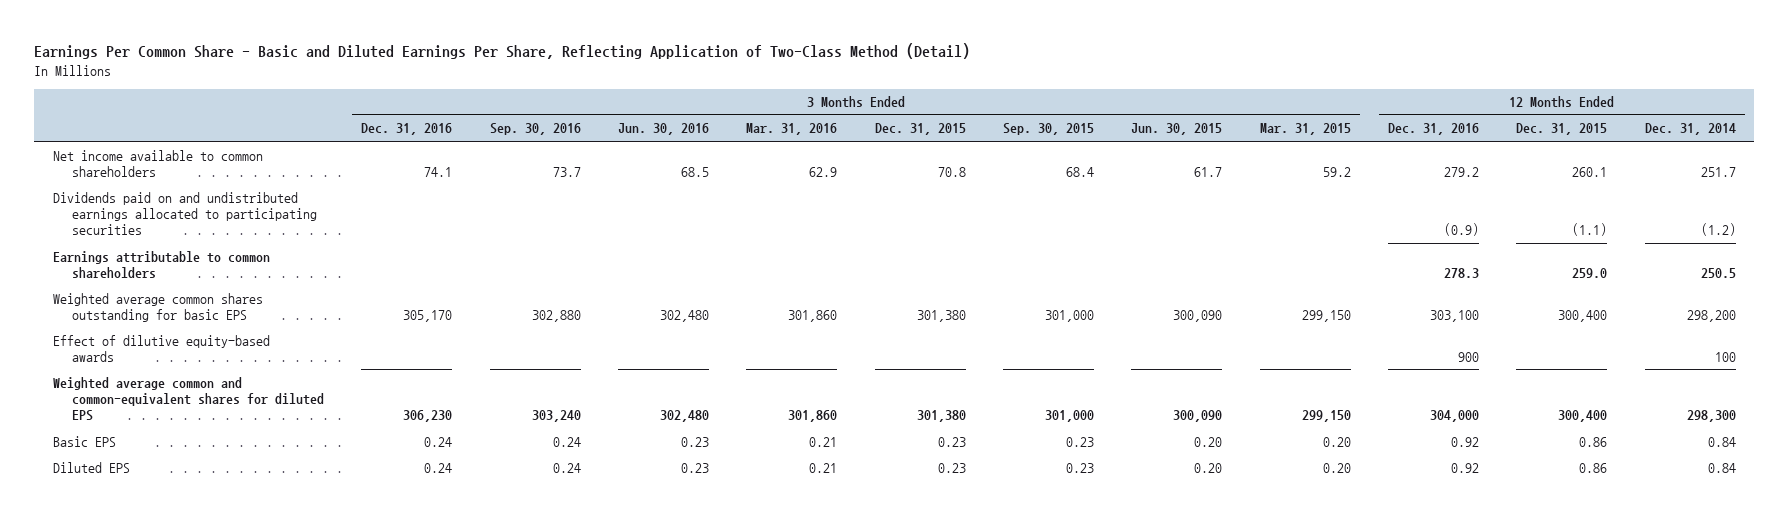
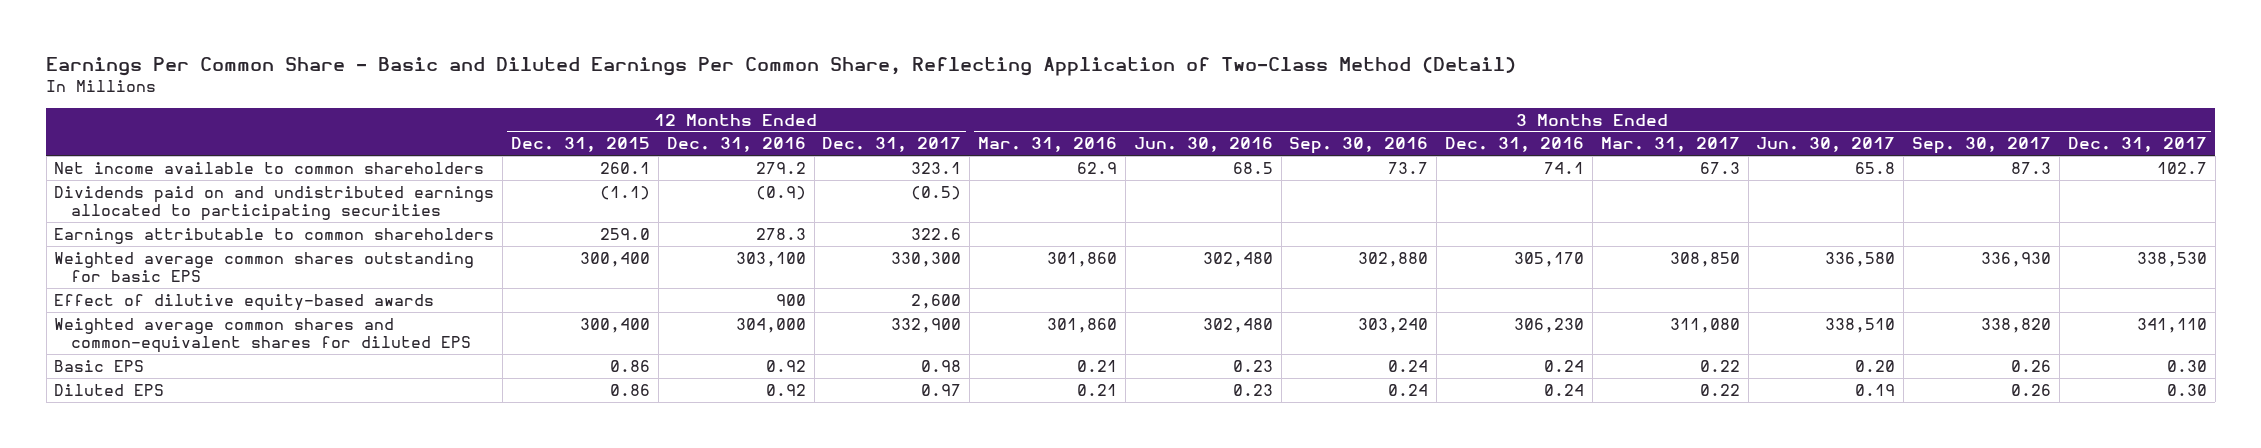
[34,42,971,59] Earnings Per Common Share - Basic and Diluted Earnings Per Share, Reflecting Application of Two-Class Method (Detail) -> [46,56,1517,76] Earnings Per Common Share - Basic and Diluted Earnings Per Common Share, Reflecting Application of Two-Class Method (Detail)
[874,123,966,136] Dec. 31, 2015 -> none
[1003,123,1095,136] Sep. 30, 2015 -> none
[1131,123,1223,136] Jun. 30, 2015 -> none
[1259,123,1351,136] Mar. 31, 2015 -> none
[1644,123,1736,136] Dec. 31, 2014 -> none
none -> [822,137,962,153] Dec. 31, 2017
none -> [1600,137,1740,153] Mar. 31, 2017
none -> [1756,137,1896,153] Jun. 30, 2017
none -> [1912,137,2052,155] Sep. 30, 2017
none -> [2067,137,2207,153] Dec. 31, 2017
[52,376,325,422] Weighted average common and common-equivalent shares for diluted EPS -> [54,317,471,354] Weighted average common shares and common-equivalent shares for diluted EPS

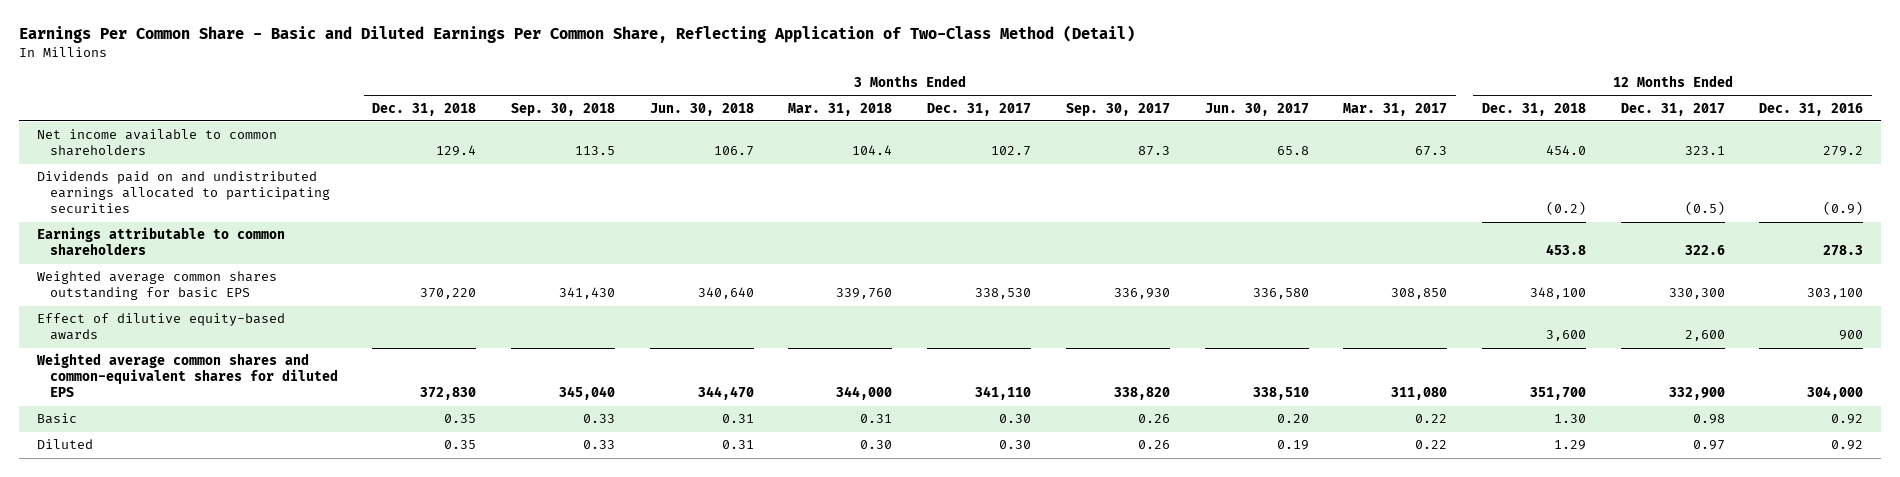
[511,137,651,153] Dec. 31, 2015 -> none
[978,137,1118,153] Mar. 31, 2016 -> none
[1133,137,1273,153] Jun. 30, 2016 -> none
[1289,137,1429,155] Sep. 30, 2016 -> none
[1445,137,1585,153] Dec. 31, 2016 -> none
none -> [372,102,477,116] Dec. 31, 2018
none -> [511,102,616,116] Sep. 30, 2018
none -> [649,102,754,116] Jun. 30, 2018
none -> [788,102,893,116] Mar. 31, 2018
none -> [1482,102,1587,116] Dec. 31, 2018
[54,359,145,372] Basic EPS -> [36,413,77,425] Basic
[54,383,165,396] Diluted EPS -> [36,439,93,450] Diluted

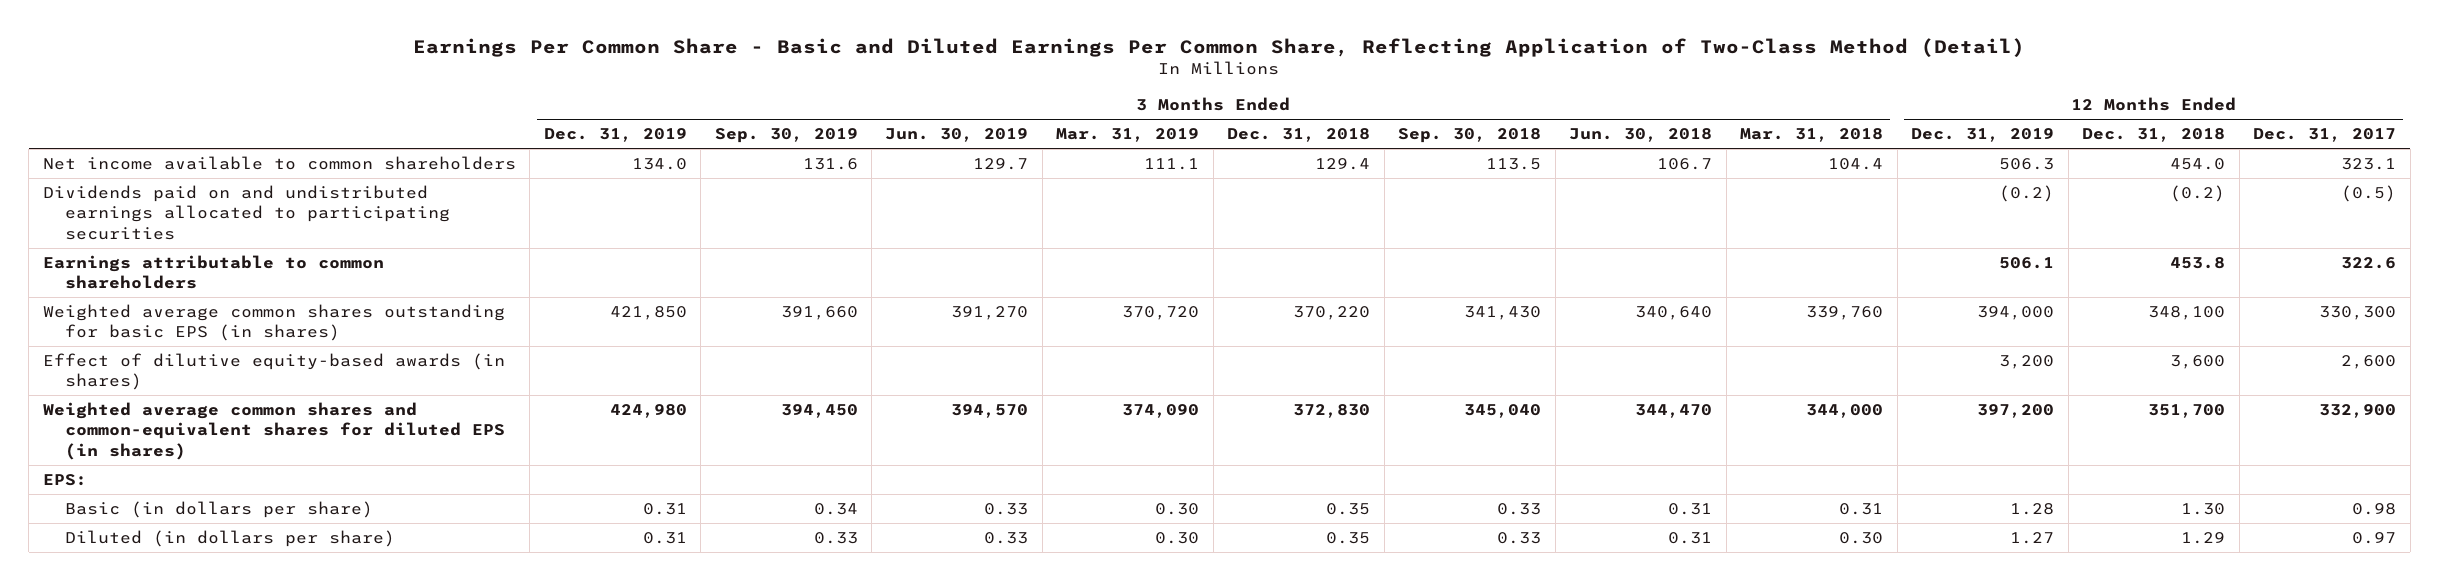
[927,102,1032,116] Dec. 31, 2017 -> none
[1065,102,1170,116] Sep. 30, 2017 -> none
[1204,102,1309,116] Jun. 30, 2017 -> none
[1343,102,1448,116] Mar. 31, 2017 -> none
[1759,102,1864,116] Dec. 31, 2016 -> none
none -> [543,128,687,143] Dec. 31, 2019
none -> [714,128,858,144] Sep. 30, 2019
none -> [885,128,1029,143] Jun. 30, 2019
none -> [1056,128,1200,143] Mar. 31, 2019
none -> [1911,128,2055,143] Dec. 31, 2019
[36,271,277,301] Weighted average common shares outstanding for basic EPS -> [42,304,505,342] Weighted average common shares outstanding for basic EPS (in shares)
[36,313,285,341] Effect of dilutive equity-based awards -> [42,353,505,391] Effect of dilutive equity-based awards (in shares)
[35,353,338,398] Weighted average common shares and common-equivalent shares for diluted EPS -> [42,402,506,460] Weighted average common shares and common-equivalent shares for diluted EPS (in shares)
none -> [42,474,87,487] EPS:
[36,413,77,425] Basic -> [65,501,374,519] Basic (in dollars per share)
[36,439,93,450] Diluted -> [65,530,396,548] Diluted (in dollars per share)

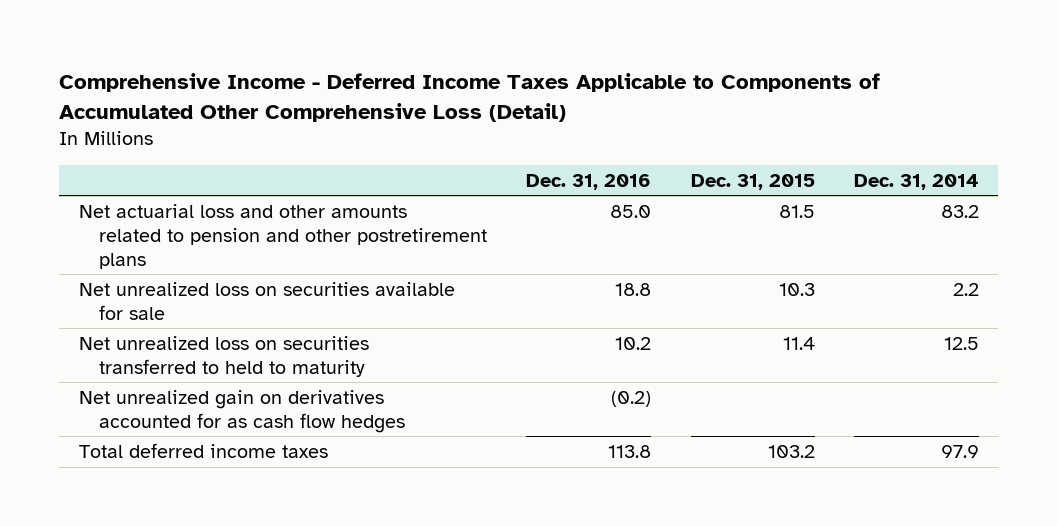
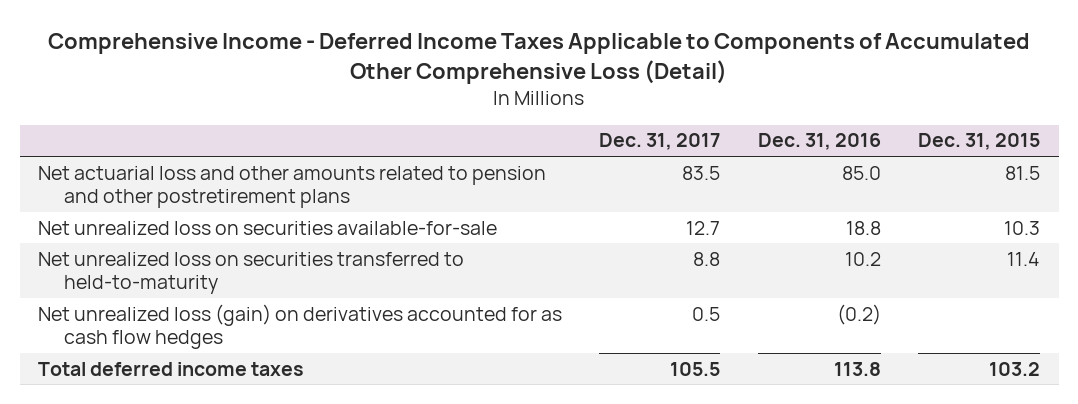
[853,173,979,190] Dec. 31, 2014 -> none
none -> [599,133,721,151] Dec. 31, 2017
[78,281,455,320] Net unrealized loss on securities available for sale -> [38,220,498,235] Net unrealized loss on securities available-for-sale
[78,335,369,377] Net unrealized loss on securities transferred to held to maturity -> [38,251,465,294] Net unrealized loss on securities transferred to held-to-maturity
[78,389,406,433] Net unrealized gain on derivatives accounted for as cash flow hedges -> [38,303,563,349] Net unrealized loss (gain) on derivatives accounted for as cash flow hedges

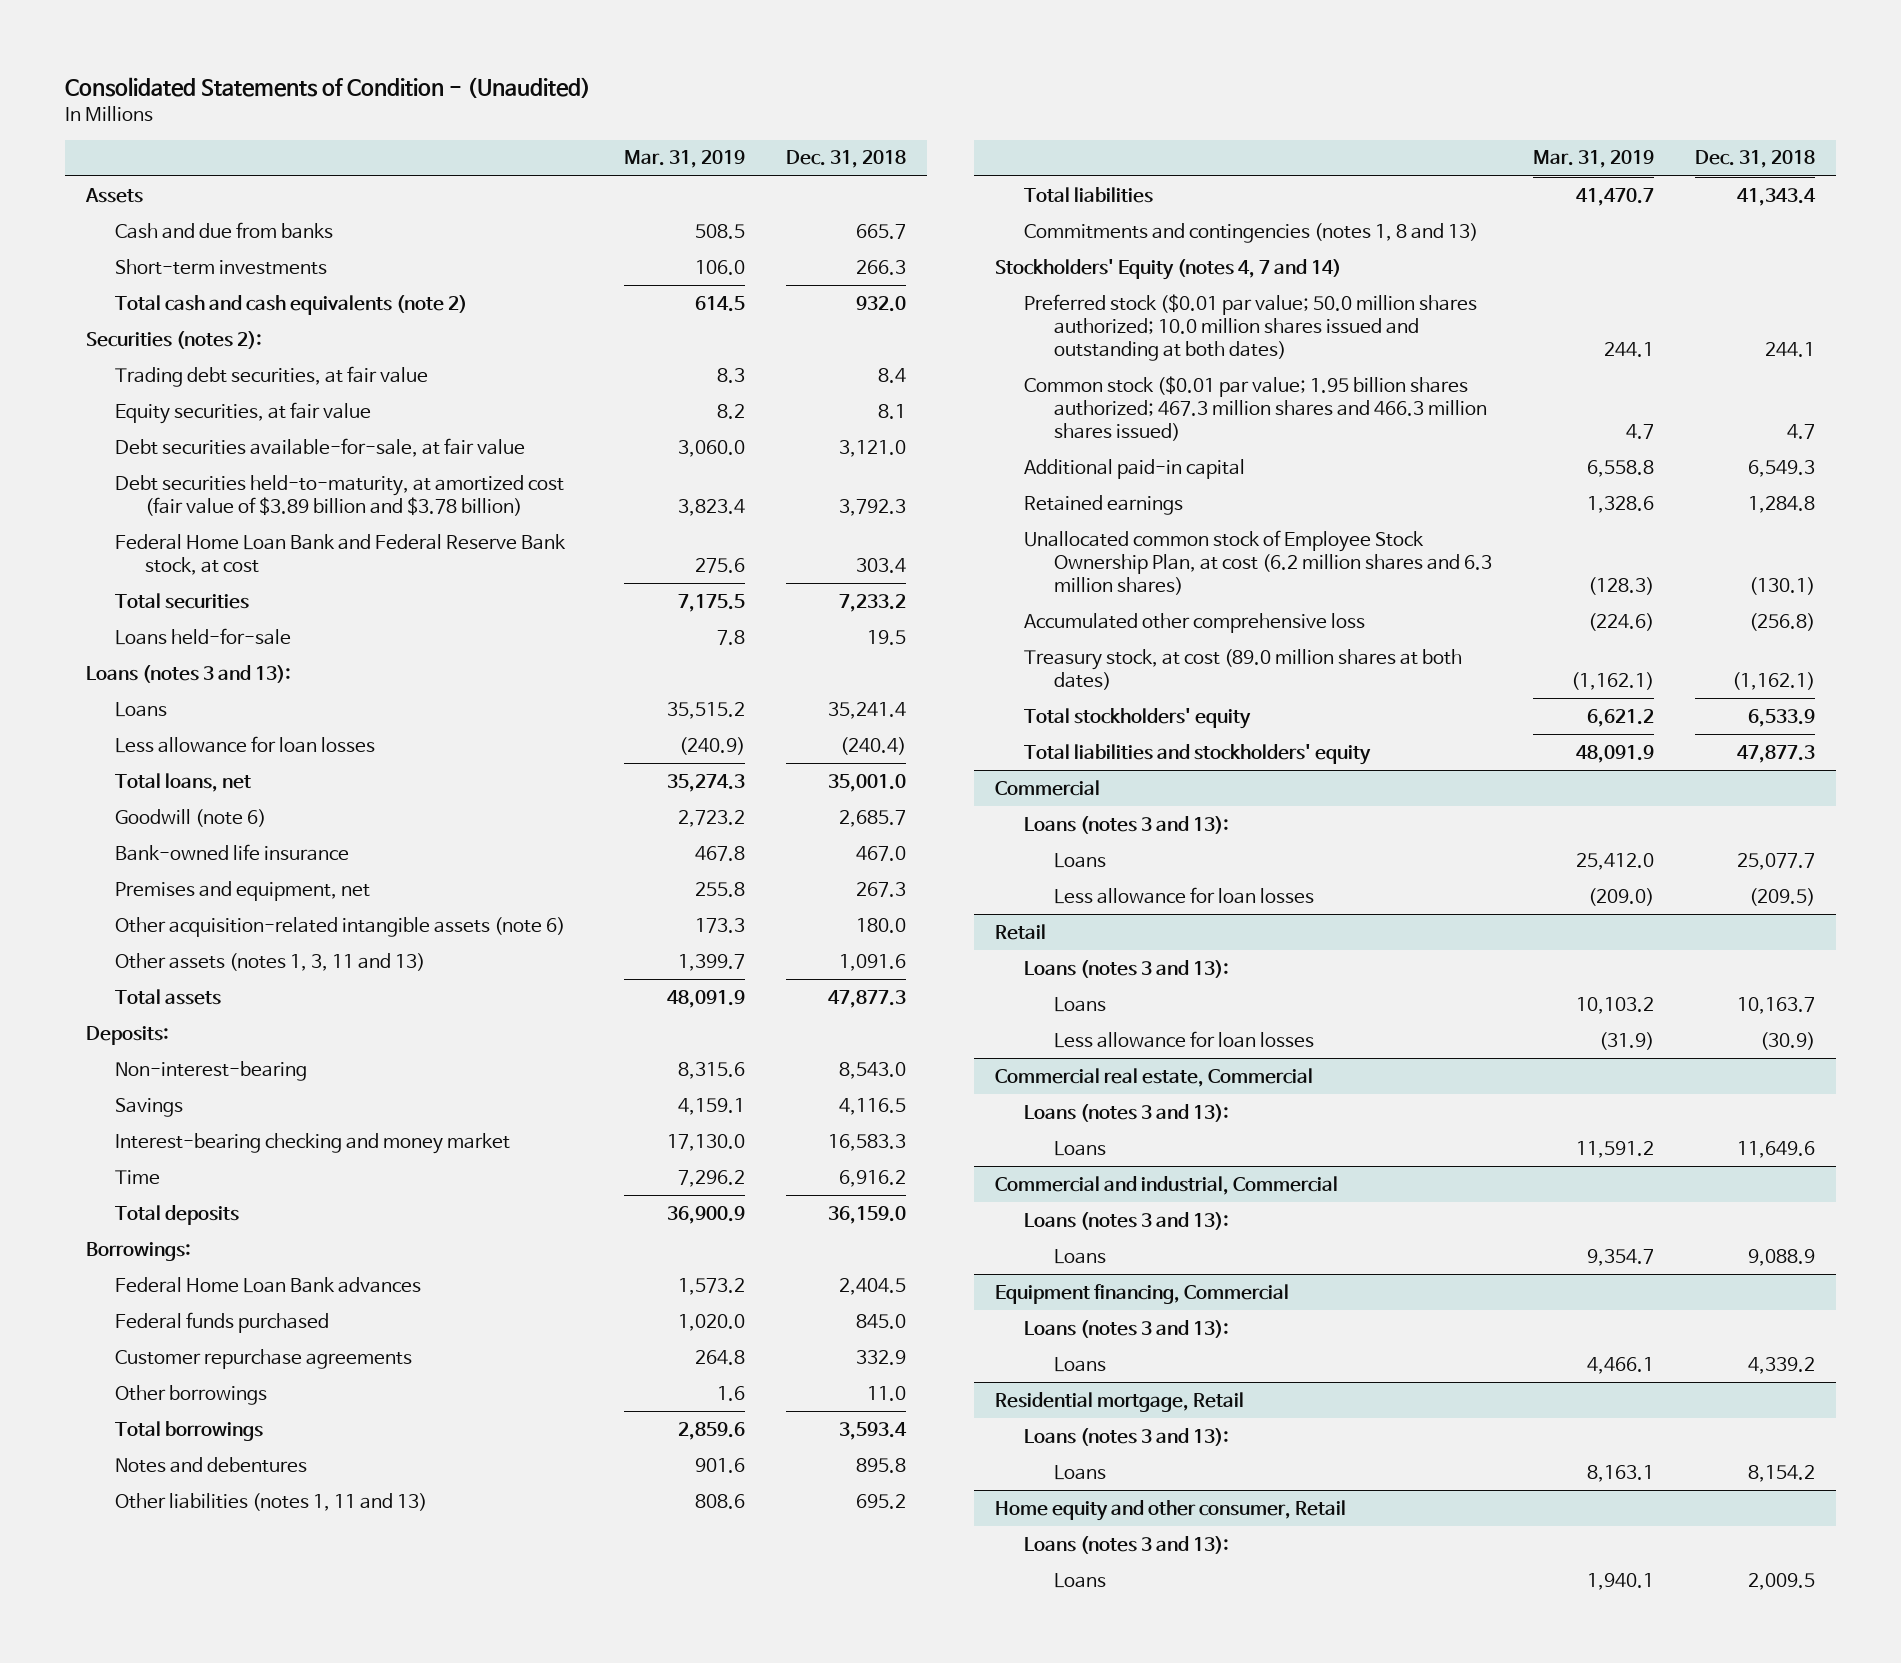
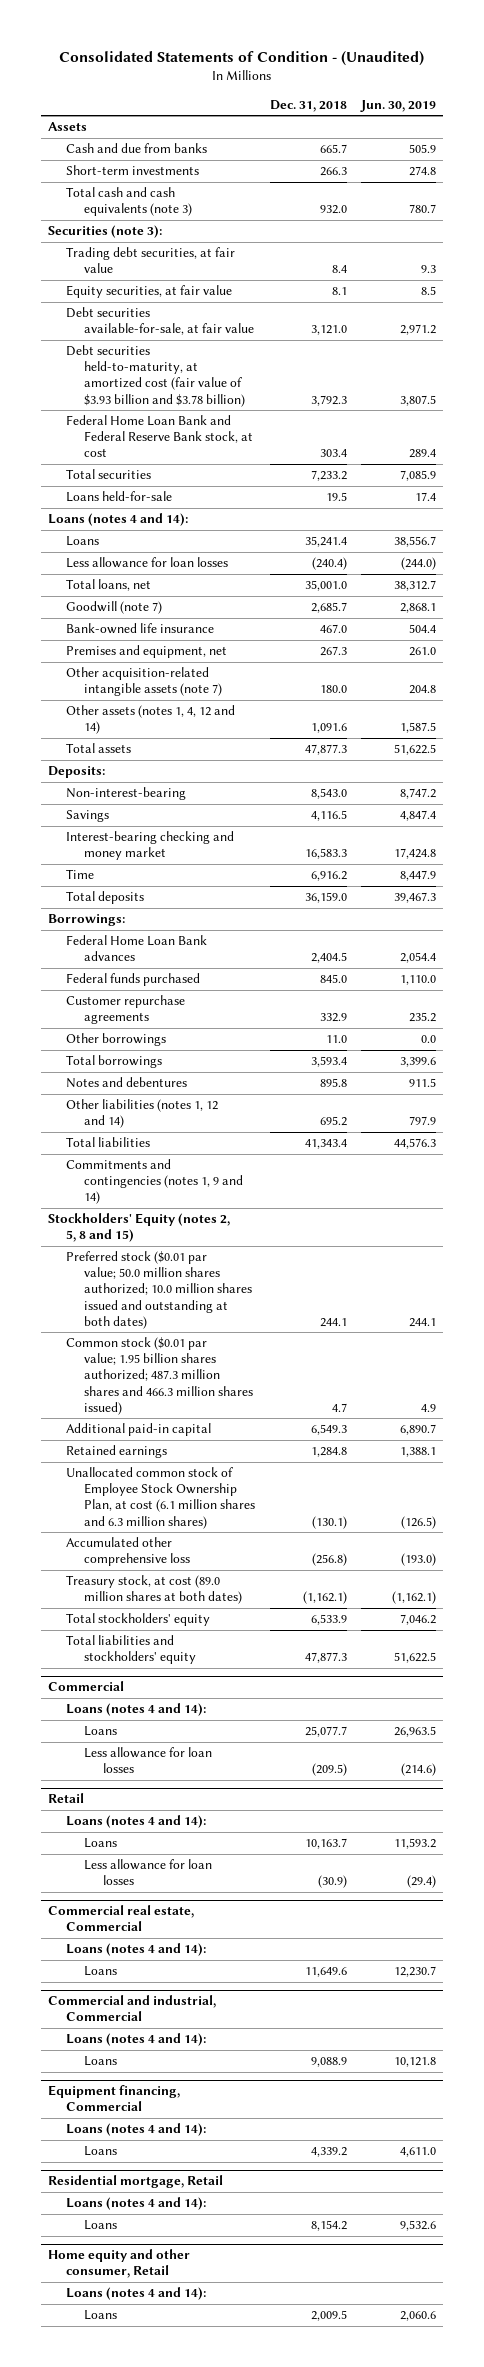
[623,150,745,169] Mar. 31, 2019 -> none
none -> [360,99,437,112] Jun. 30, 2019
[115,294,468,315] Total cash and cash equivalents (note 2) -> [66,187,193,217] Total cash and cash equivalents (note 3)
[85,330,262,349] Securities (notes 2): -> [47,225,162,239] Securities (note 3):
[115,474,565,516] Debt securities held-to-maturity, at amortized cost (fair value of $3.89 billion and $3.78 billion) -> [66,345,246,407] Debt securities held-to-maturity, at amortized cost (fair value of $3.93 billion and $3.78 billion)
[85,664,291,683] Loans (notes 3 and 13): -> [47,513,188,527] Loans (notes 4 and 14):
[115,808,267,827] Goodwill (note 6) -> [66,601,163,615] Goodwill (note 7)
[115,916,566,937] Other acquisition-related intangible assets (note 6) -> [66,667,223,697] Other acquisition-related intangible assets (note 7)
[115,952,426,971] Other assets (notes 1, 3, 11 and 13) -> [66,705,236,735] Other assets (notes 1, 4, 12 and 14)
[115,1492,428,1511] Other liabilities (notes 1, 11 and 13) -> [66,1099,219,1129] Other liabilities (notes 1, 12 and 14)
[1024,222,1479,243] Commitments and contingencies (notes 1, 8 and 13) -> [66,1159,244,1205] Commitments and contingencies (notes 1, 9 and 14)
[995,258,1342,280] Stockholders' Equity (notes 4, 7 and 14) -> [47,1213,230,1243] Stockholders' Equity (notes 2, 5, 8 and 15)
[1024,375,1487,441] Common stock ($0.01 par value; 1.95 billion shares authorized; 467.3 million shares and 466.3 million shares issued) -> [66,1337,254,1415] Common stock ($0.01 par value; 1.95 billion shares authorized; 487.3 million shares and 466.3 million shares issued)
[1024,529,1492,595] Unallocated common stock of Employee Stock Ownership Plan, at cost (6.2 million shares and 6.3 million shares) -> [66,1467,256,1529] Unallocated common stock of Employee Stock Ownership Plan, at cost (6.1 million shares and 6.3 million shares)
[1024,815,1230,834] Loans (notes 3 and 13): -> [66,1703,207,1717] Loans (notes 4 and 14):
[1024,959,1230,978] Loans (notes 3 and 13): -> [66,1815,207,1829] Loans (notes 4 and 14):
[1024,1103,1230,1122] Loans (notes 3 and 13): -> [66,1943,207,1957] Loans (notes 4 and 14):
[1024,1211,1230,1230] Loans (notes 3 and 13): -> [66,2033,207,2047] Loans (notes 4 and 14):
[1024,1319,1230,1338] Loans (notes 3 and 13): -> [66,2123,207,2137] Loans (notes 4 and 14):
[1024,1427,1230,1446] Loans (notes 3 and 13): -> [66,2197,207,2211] Loans (notes 4 and 14):
[1024,1535,1230,1554] Loans (notes 3 and 13): -> [66,2287,207,2301] Loans (notes 4 and 14):

